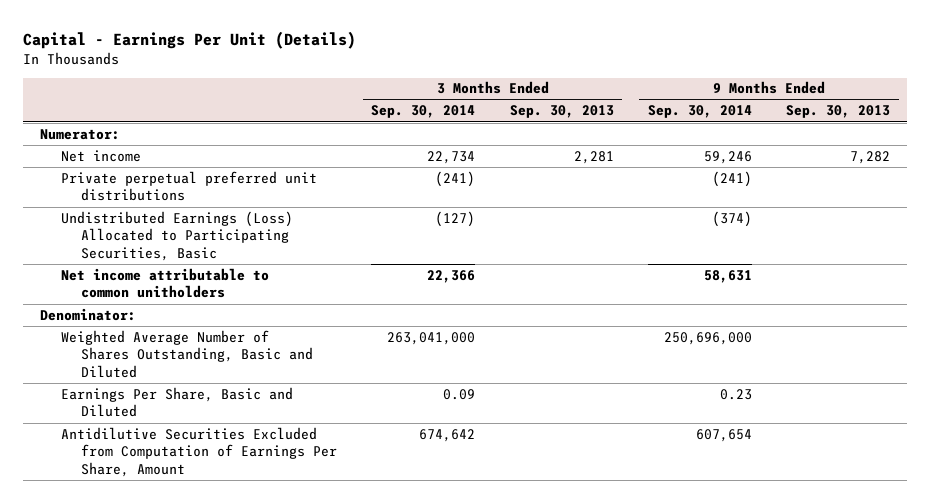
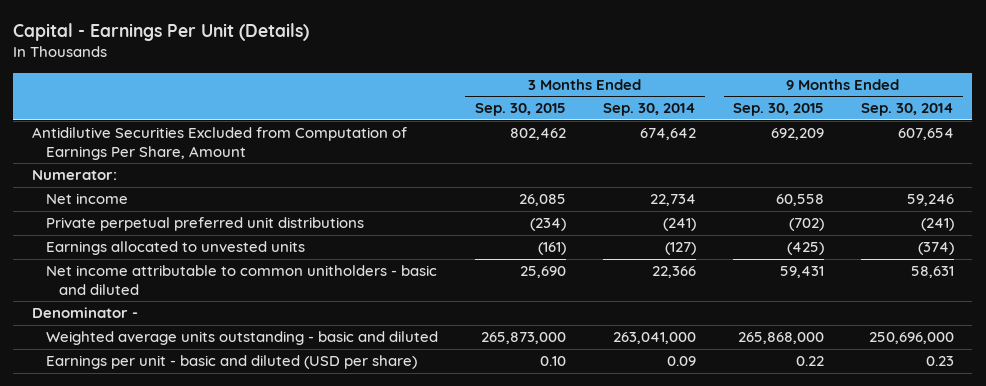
[509,105,614,119] Sep. 30, 2013 -> none
[786,105,891,119] Sep. 30, 2013 -> none
none -> [474,103,566,117] Sep. 30, 2015
none -> [732,103,824,117] Sep. 30, 2015
[60,426,338,477] Antidilutive Securities Excluded from Computation of Earnings Per Share, Amount -> [31,127,407,160] Antidilutive Securities Excluded from Computation of Earnings Per Share, Amount
[60,210,293,261] Undistributed Earnings (Loss) Allocated to Participating Securities, Basic -> [45,241,305,256] Earnings allocated to unvested units
[60,267,269,299] Net income attributable to common unitholders -> [45,265,437,295] Net income attributable to common unitholders - basic and diluted
[40,307,137,321] Denominator: -> [31,307,138,319] Denominator -
[60,329,314,378] Weighted Average Number of Shares Outstanding, Basic and Diluted -> [45,331,438,346] Weighted average units outstanding - basic and diluted
[60,386,293,418] Earnings Per Share, Basic and Diluted -> [45,355,417,370] Earnings per unit - basic and diluted (USD per share)

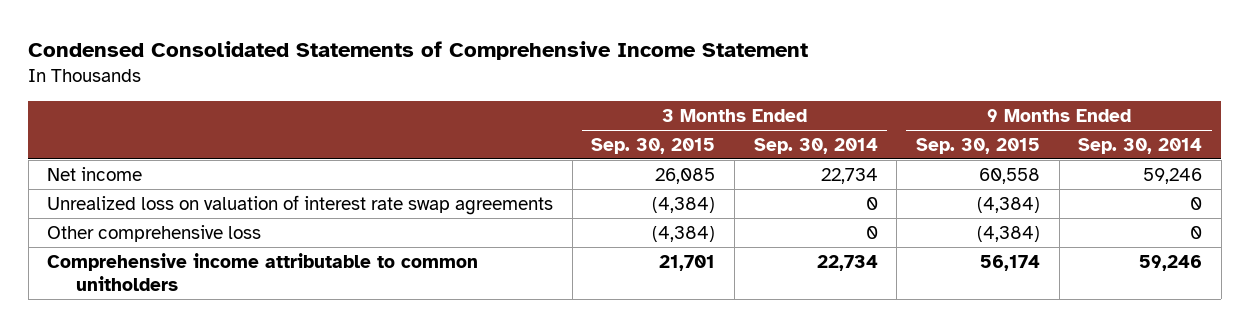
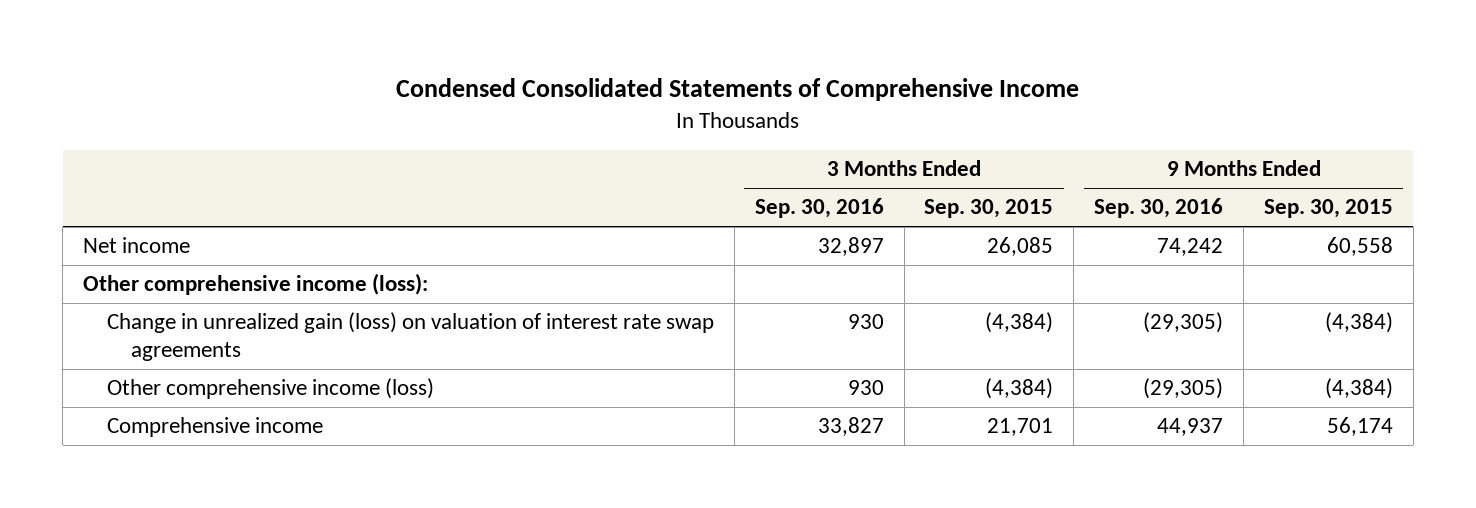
[28,41,809,61] Condensed Consolidated Statements of Comprehensive Income Statement -> [396,78,1080,102] Condensed Consolidated Statements of Comprehensive Income
[753,137,878,154] Sep. 30, 2014 -> none
[1078,137,1203,154] Sep. 30, 2014 -> none
none -> [754,198,884,219] Sep. 30, 2016
none -> [1094,198,1224,219] Sep. 30, 2016
none -> [83,273,429,296] Other comprehensive income (loss):
[47,194,554,215] Unrealized loss on valuation of interest rate swap agreements -> [106,312,714,362] Change in unrealized gain (loss) on valuation of interest rate swap agreements
[47,224,262,242] Other comprehensive loss -> [106,378,434,400] Other comprehensive income (loss)
[47,252,479,291] Comprehensive income attributable to common unitholders -> [106,417,323,438] Comprehensive income

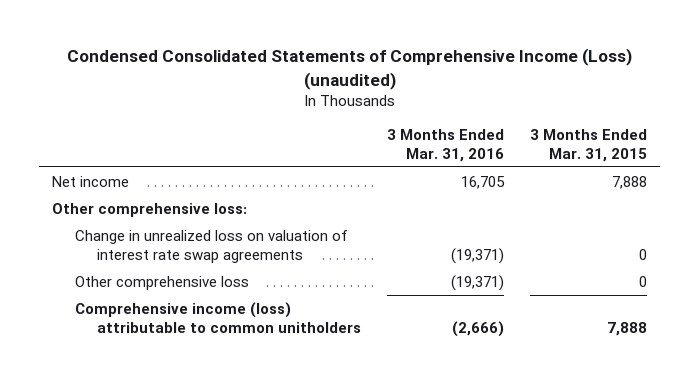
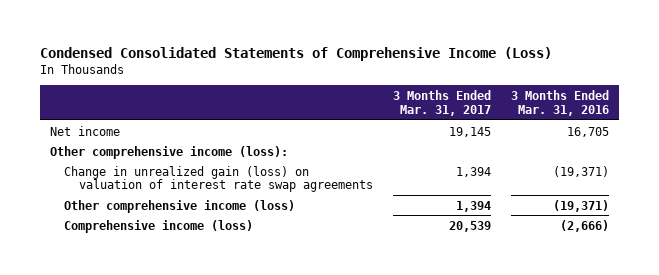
[66,48,632,90] Condensed Consolidated Statements of Comprehensive Income (Loss) (unaudited) -> [39,46,552,61] Condensed Consolidated Statements of Comprehensive Income (Loss)
[530,128,648,162] 3 Months Ended Mar. 31, 2015 -> none
none -> [393,89,492,116] 3 Months Ended Mar. 31, 2017
[52,202,248,217] Other comprehensive loss: -> [49,145,288,159] Other comprehensive income (loss):
[74,229,348,263] Change in unrealized loss on valuation of interest rate swap agreements -> [64,165,374,193] Change in unrealized gain (loss) on valuation of interest rate swap agreements
[74,275,249,290] Other comprehensive loss -> [64,199,296,213] Other comprehensive income (loss)
[74,301,362,333] Comprehensive income (loss) attributable to common unitholders -> [64,219,254,233] Comprehensive income (loss)

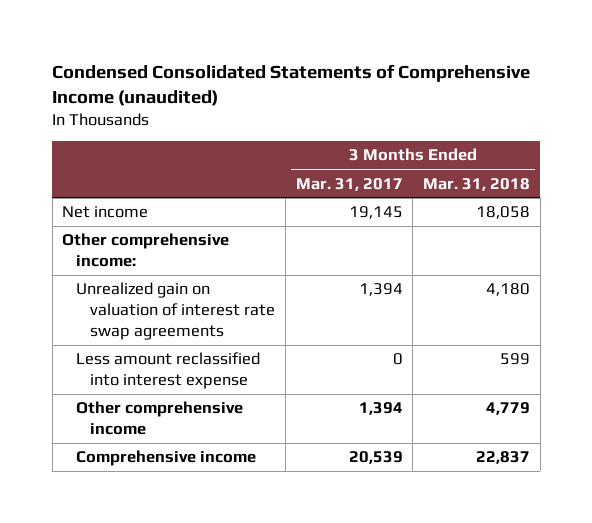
[39,46,552,61] Condensed Consolidated Statements of Comprehensive Income (Loss) -> [52,63,531,106] Condensed Consolidated Statements of Comprehensive Income (unaudited)
[511,89,610,116] 3 Months Ended Mar. 31, 2016 -> none
none -> [422,177,530,191] Mar. 31, 2018
[49,145,288,159] Other comprehensive income (loss): -> [62,233,230,268] Other comprehensive income:
[64,165,374,193] Change in unrealized gain (loss) on valuation of interest rate swap agreements -> [76,282,276,341] Unrealized gain on valuation of interest rate swap agreements
none -> [76,352,261,390] Less amount reclassified into interest expense
[64,199,296,213] Other comprehensive income (loss) -> [76,401,244,436] Other comprehensive income
[64,219,254,233] Comprehensive income (loss) -> [76,450,257,467] Comprehensive income

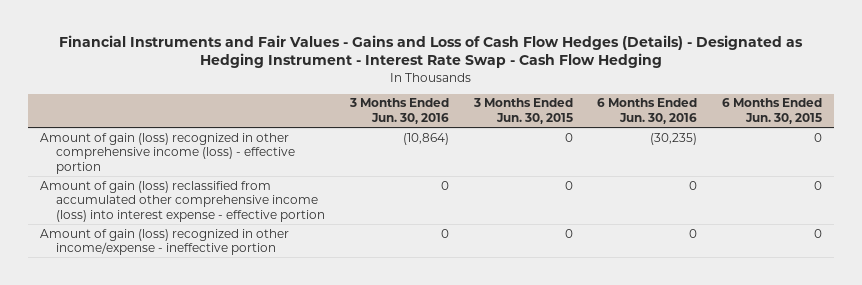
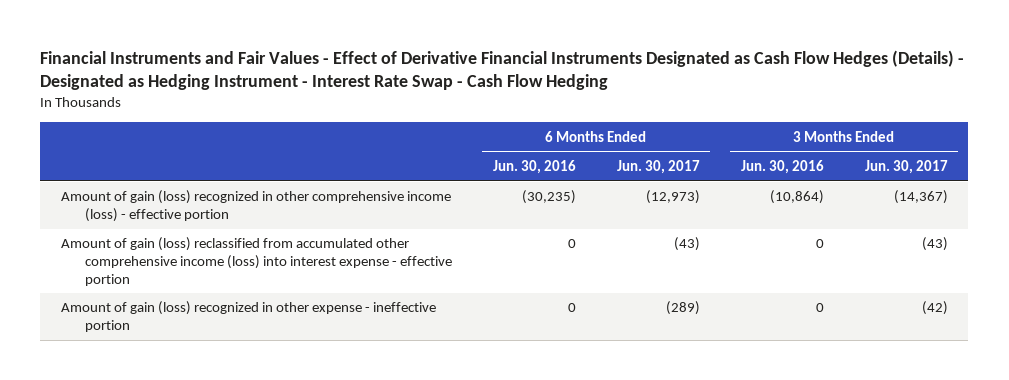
[58,34,803,69] Financial Instruments and Fair Values - Gains and Loss of Cash Flow Hedges (Details) - Designated as Hedging Instrument - Interest Rate Swap - Cash Flow Hedging -> [40,49,965,91] Financial Instruments and Fair Values - Effect of Derivative Financial Instruments Designated as Cash Flow Hedges (Details) - Designated as Hedging Instrument - Interest Rate Swap - Cash Flow Hedging
[472,98,573,125] 3 Months Ended Jun. 30, 2015 -> none
[721,98,822,125] 6 Months Ended Jun. 30, 2015 -> none
none -> [616,160,700,175] Jun. 30, 2017
none -> [864,160,948,175] Jun. 30, 2017
[40,228,290,256] Amount of gain (loss) recognized in other income/expense - ineffective portion -> [60,301,436,333] Amount of gain (loss) recognized in other expense - ineffective portion

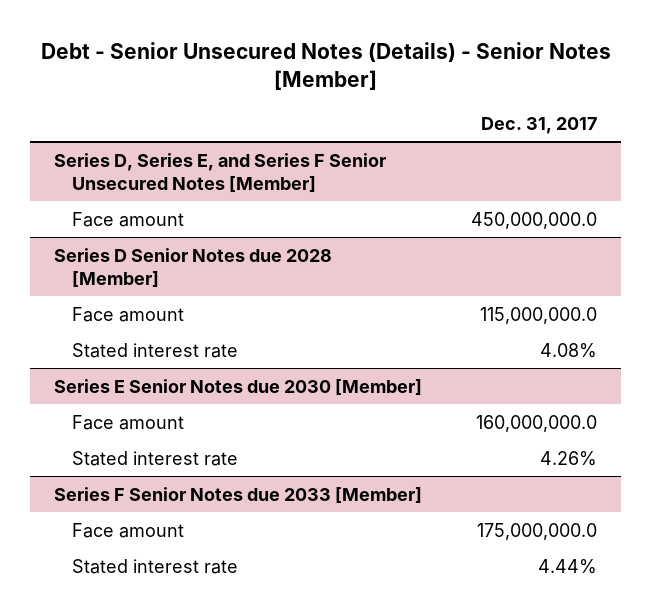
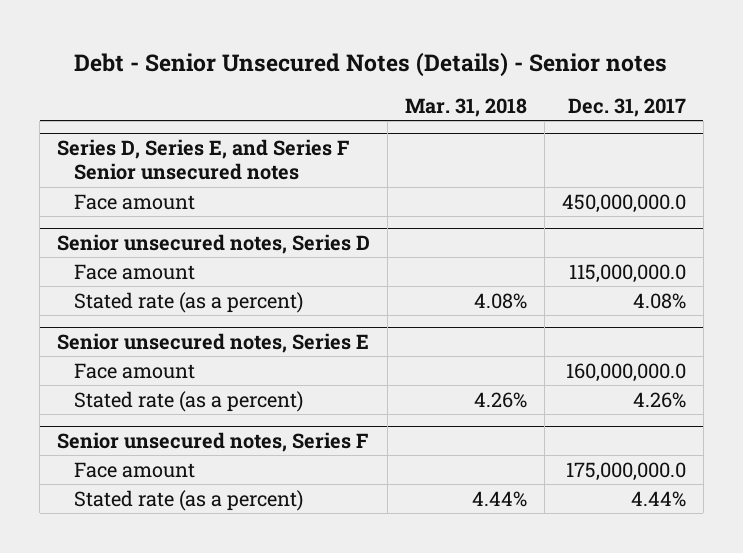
[40,41,611,90] Debt - Senior Unsecured Notes (Details) - Senior Notes [Member] -> [74,51,668,77] Debt - Senior Unsecured Notes (Details) - Senior notes
none -> [404,97,527,117] Mar. 31, 2018
[54,152,387,193] Series D, Series E, and Series F Senior Unsecured Notes [Member] -> [57,139,350,181] Series D, Series E, and Series F Senior unsecured notes
[54,247,333,288] Series D Senior Notes due 2028 [Member] -> [57,234,371,255] Senior unsecured notes, Series D
[71,342,238,358] Stated interest rate -> [73,291,303,313] Stated rate (as a percent)
[54,378,423,396] Series E Senior Notes due 2030 [Member] -> [57,333,370,354] Senior unsecured notes, Series E
[71,450,238,466] Stated interest rate -> [73,390,303,412] Stated rate (as a percent)
[54,486,423,504] Series F Senior Notes due 2033 [Member] -> [57,432,369,453] Senior unsecured notes, Series F
[71,558,238,574] Stated interest rate -> [73,489,303,511] Stated rate (as a percent)

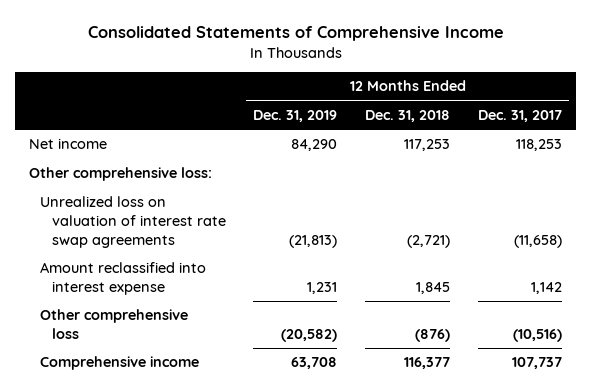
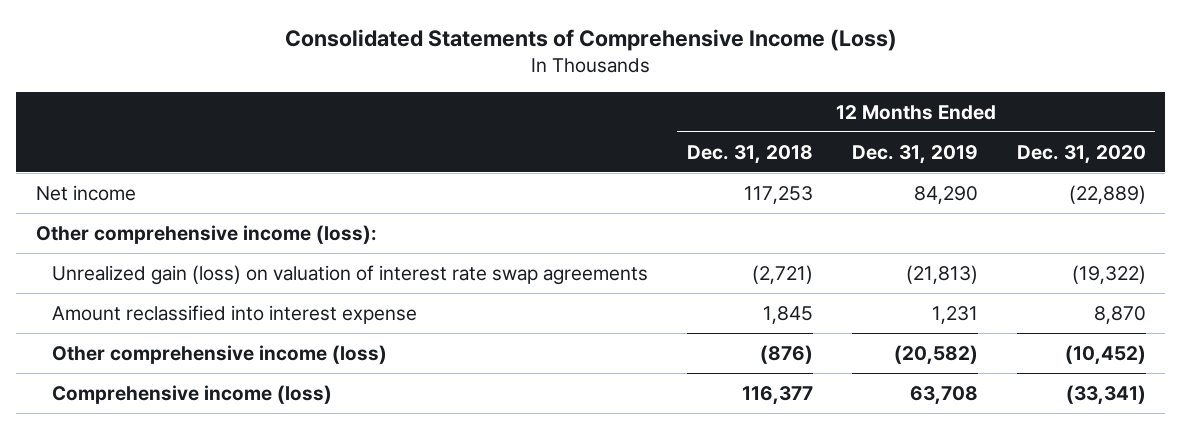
[87,25,504,41] Consolidated Statements of Comprehensive Income -> [284,29,897,52] Consolidated Statements of Comprehensive Income (Loss)
[477,109,562,122] Dec. 31, 2017 -> none
none -> [1016,144,1146,164] Dec. 31, 2020
[29,167,213,182] Other comprehensive loss: -> [35,224,377,244] Other comprehensive income (loss):
[40,196,226,248] Unrealized loss on valuation of interest rate swap agreements -> [52,264,649,285] Unrealized gain (loss) on valuation of interest rate swap agreements
[40,309,189,340] Other comprehensive loss -> [52,344,388,364] Other comprehensive income (loss)
[40,356,200,371] Comprehensive income -> [52,384,333,404] Comprehensive income (loss)

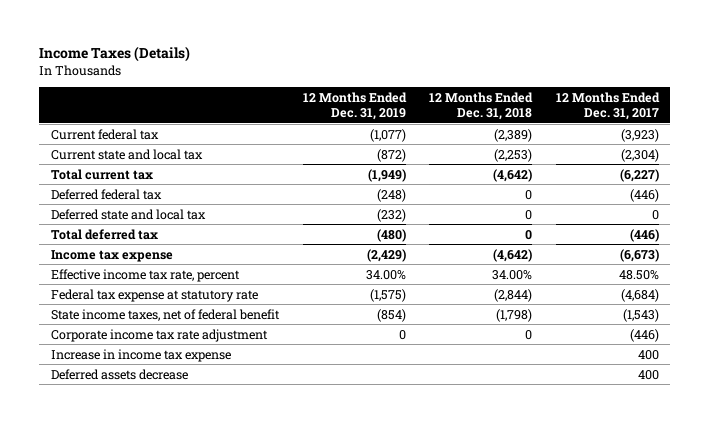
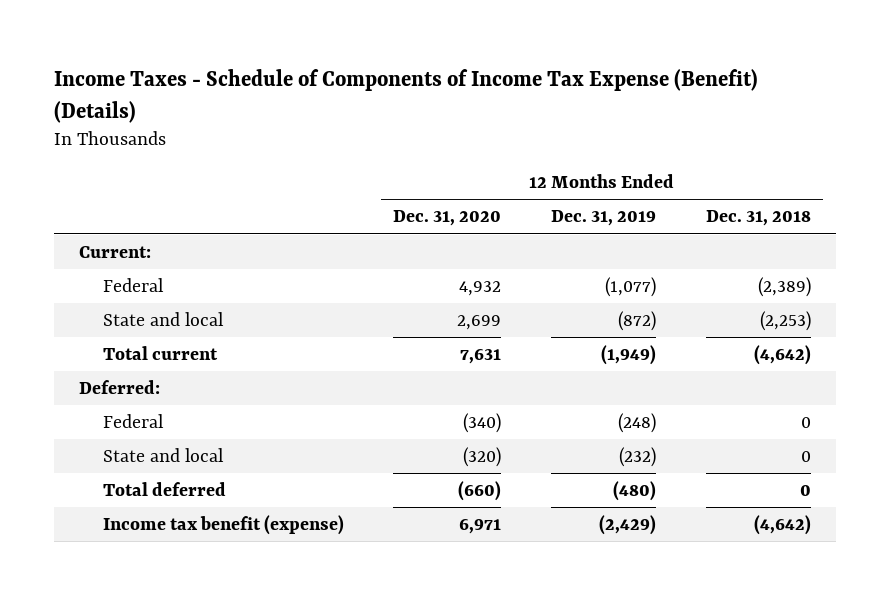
[39,46,191,63] Income Taxes (Details) -> [54,68,759,123] Income Taxes - Schedule of Components of Income Tax Expense (Benefit) (Details)
[555,91,660,120] 12 Months Ended Dec. 31, 2017 -> none
none -> [393,210,502,227] Dec. 31, 2020
[50,268,240,282] Effective income tax rate, percent -> none
[50,288,258,302] Federal tax expense at statutory rate -> none
[50,308,280,321] State income taxes, net of federal benefit -> none
[50,328,268,342] Corporate income tax rate adjustment -> none
[50,348,231,362] Increase in income tax expense -> none
[50,368,188,380] Deferred assets decrease -> none
none -> [79,245,152,258] Current:
[50,128,159,140] Current federal tax -> [102,277,164,292] Federal
[50,148,203,160] Current state and local tax -> [102,311,224,326] State and local
[50,168,153,180] Total current tax -> [102,345,218,360] Total current
none -> [79,379,161,394] Deferred:
[50,188,162,200] Deferred federal tax -> [102,413,164,428] Federal
[50,208,206,220] Deferred state and local tax -> [102,447,224,462] State and local
[50,228,158,240] Total deferred tax -> [102,481,226,496] Total deferred
[50,249,173,262] Income tax expense -> [102,514,344,535] Income tax benefit (expense)

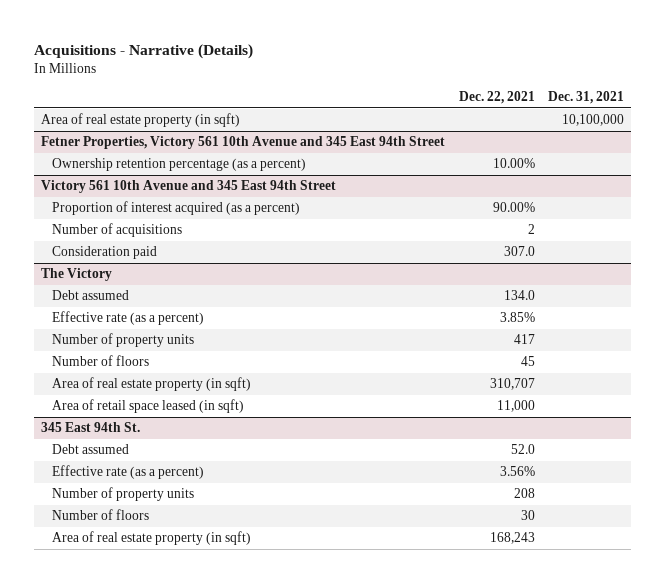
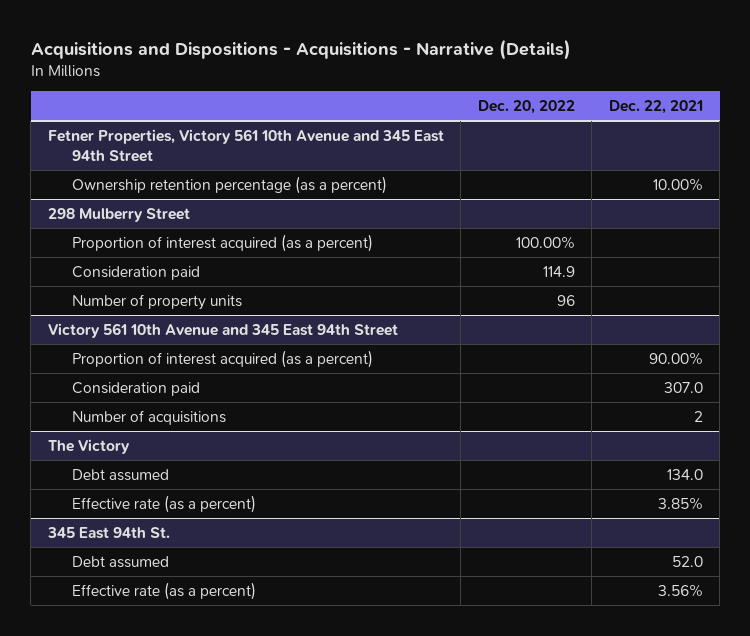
[33,43,253,59] Acquisitions - Narrative (Details) -> [30,38,571,60] Acquisitions and Dispositions - Acquisitions - Narrative (Details)
[548,91,625,105] Dec. 31, 2021 -> none
none -> [477,100,575,115] Dec. 20, 2022
[40,113,240,128] Area of real estate property (in sqft) -> none
none -> [47,207,190,222] 298 Mulberry Street
none -> [72,233,374,252] Proportion of interest acquired (as a percent)
none -> [72,265,201,280] Consideration paid
none -> [72,293,243,310] Number of property units
[51,223,182,238] Number of acquisitions -> [72,409,227,425] Number of acquisitions
[51,333,194,348] Number of property units -> none
[51,355,149,367] Number of floors -> none
[51,377,251,392] Area of real estate property (in sqft) -> none
[51,399,244,414] Area of retail space leased (in sqft) -> none
[51,487,194,502] Number of property units -> none
[51,509,149,521] Number of floors -> none
[51,531,251,546] Area of real estate property (in sqft) -> none

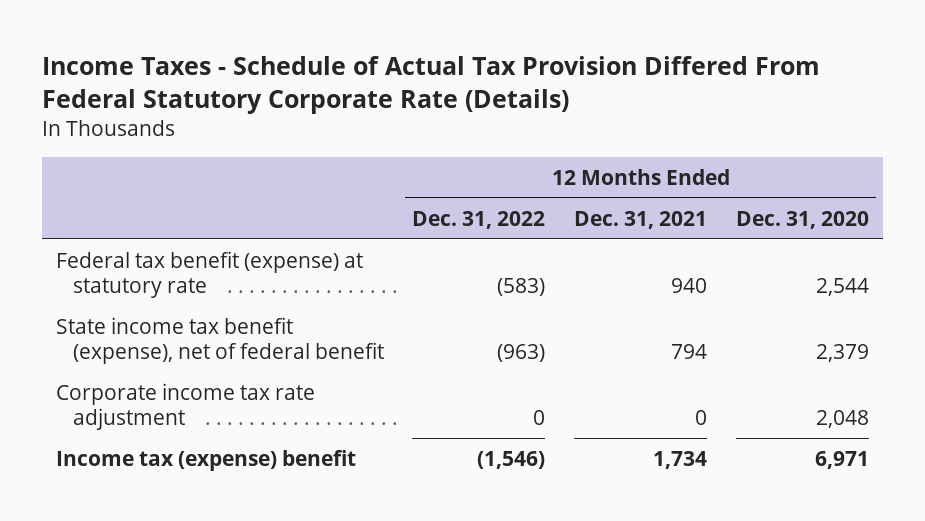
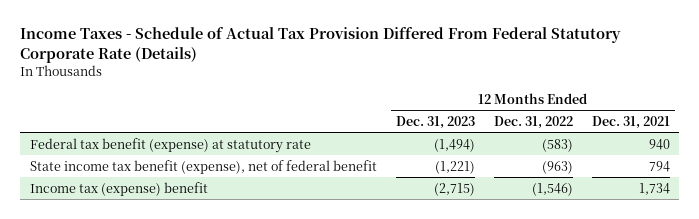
[735,210,869,229] Dec. 31, 2020 -> none
none -> [395,115,475,129] Dec. 31, 2023
[56,382,316,430] Corporate income tax rate adjustment -> none

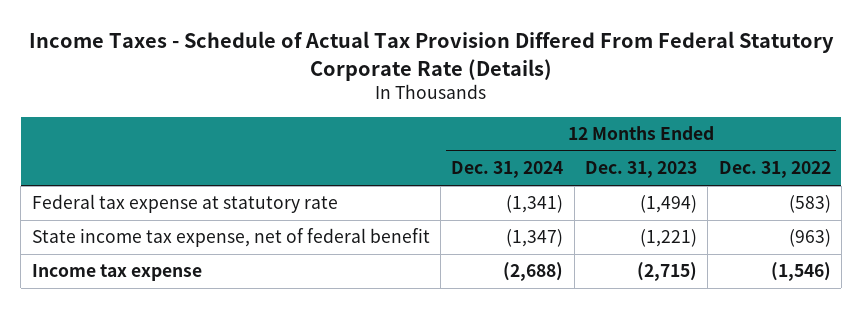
[591,115,670,129] Dec. 31, 2021 -> none
none -> [451,161,564,179] Dec. 31, 2024
[29,137,311,153] Federal tax benefit (expense) at statutory rate -> [31,194,338,214] Federal tax expense at statutory rate
[29,159,377,174] State income tax benefit (expense), net of federal benefit -> [31,228,430,248] State income tax expense, net of federal benefit
[29,181,208,196] Income tax (expense) benefit -> [31,264,202,282] Income tax expense

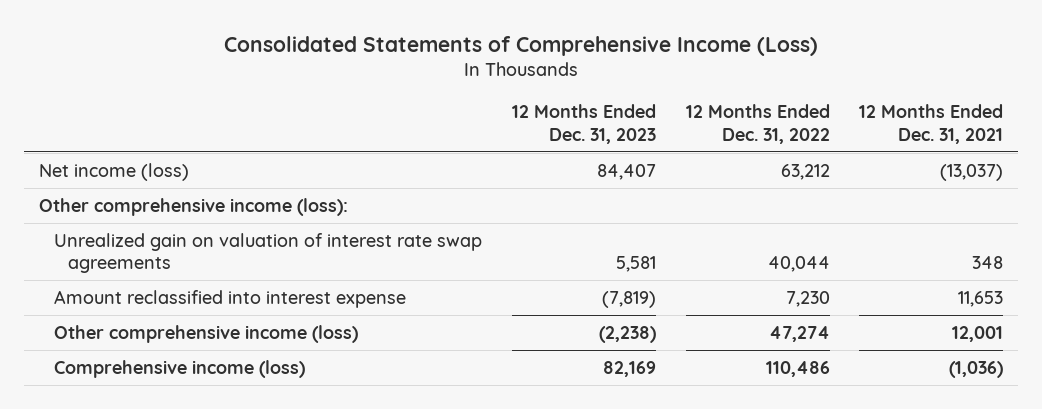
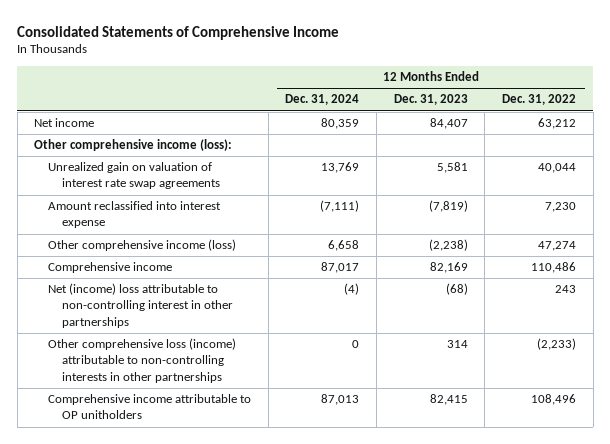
[224,36,819,57] Consolidated Statements of Comprehensive Income (Loss) -> [17,25,340,40] Consolidated Statements of Comprehensive Income
[859,104,1004,144] 12 Months Ended Dec. 31, 2021 -> none
none -> [285,94,360,106] Dec. 31, 2024
[39,162,190,181] Net income (loss) -> [34,118,95,128] Net income
[53,359,305,378] Comprehensive income (loss) -> [47,262,172,274] Comprehensive income
none -> [47,283,233,328] Net (income) loss attributable to non-controlling interest in other partnerships
none -> [47,338,236,383] Other comprehensive loss (income) attributable to non-controlling interests in other partnerships
none -> [47,394,251,420] Comprehensive income attributable to OP unitholders

